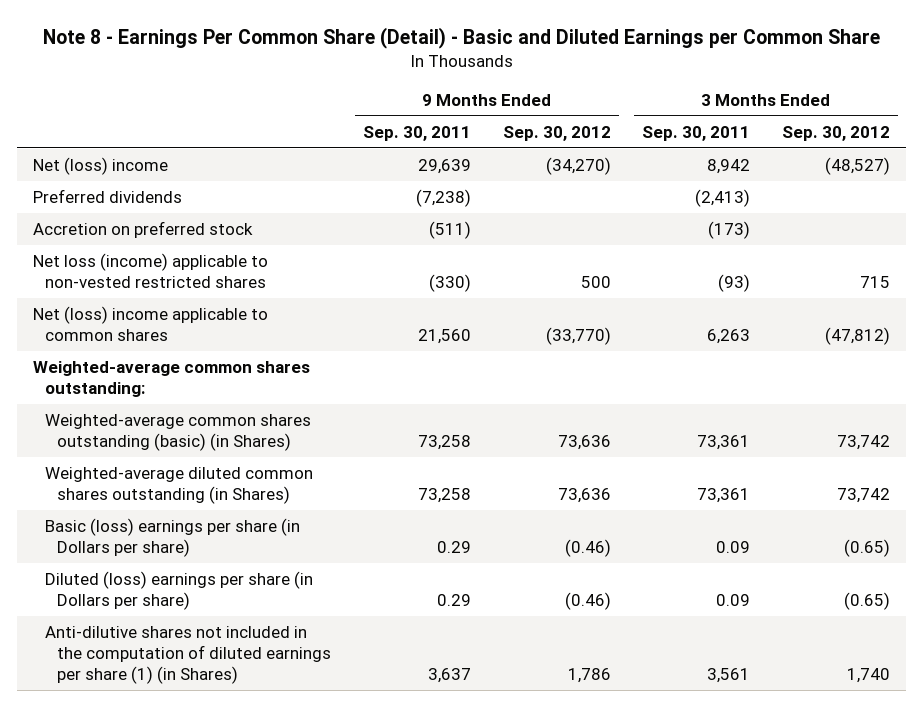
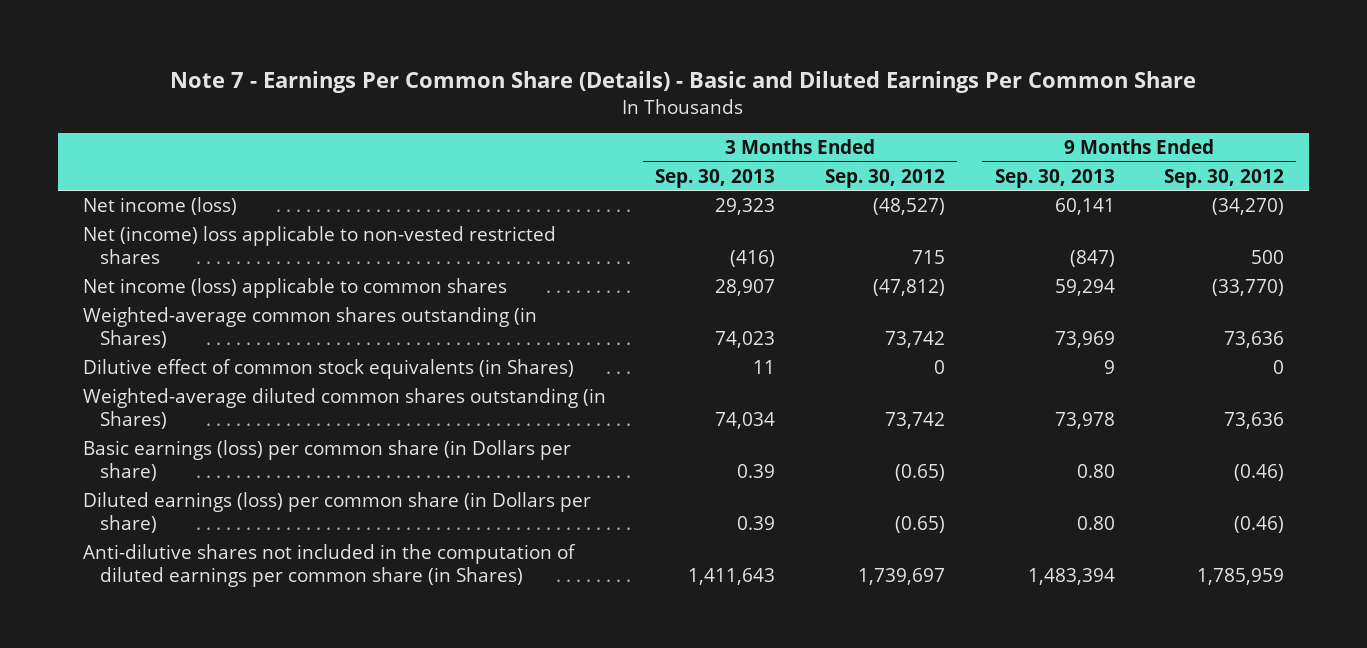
[42,26,880,49] Note 8 - Earnings Per Common Share (Detail) - Basic and Diluted Earnings per Common Share -> [170,70,1197,93] Note 7 - Earnings Per Common Share (Details) - Basic and Diluted Earnings Per Common Share
[362,125,471,141] Sep. 30, 2011 -> none
[642,125,751,141] Sep. 30, 2011 -> none
none -> [655,168,776,188] Sep. 30, 2013
none -> [994,168,1115,188] Sep. 30, 2013
[33,188,183,203] Preferred dividends -> none
[33,220,254,238] Accretion on preferred stock -> none
[33,360,311,398] Weighted-average common shares outstanding: -> none
[33,156,169,175] Net (loss) income -> [82,197,237,216] Net income (loss)
[33,252,269,289] Net loss (income) applicable to non-vested restricted shares -> [82,226,556,265] Net (income) loss applicable to non-vested restricted shares
[33,305,269,342] Net (loss) income applicable to common shares -> [82,278,507,299] Net income (loss) applicable to common shares
[45,413,312,452] Weighted-average common shares outstanding (basic) (in Shares) -> [82,307,537,349] Weighted-average common shares outstanding (in Shares)
none -> [82,359,574,380] Dilutive effect of common stock equivalents (in Shares)
[45,517,301,558] Basic (loss) earnings per share (in Dollars per share) -> [82,440,571,482] Basic earnings (loss) per common share (in Dollars per share)
[45,570,314,611] Diluted (loss) earnings per share (in Dollars per share) -> [82,492,591,534] Diluted earnings (loss) per common share (in Dollars per share)
[45,625,332,685] Anti-dilutive shares not included in the computation of diluted earnings per share (1) (in Shares) -> [82,544,576,588] Anti-dilutive shares not included in the computation of diluted earnings per common share (in Shares)
[567,668,611,684] 1,786 -> [1197,568,1285,586] 1,785,959
[847,668,891,684] 1,740 -> [857,568,945,586] 1,739,697

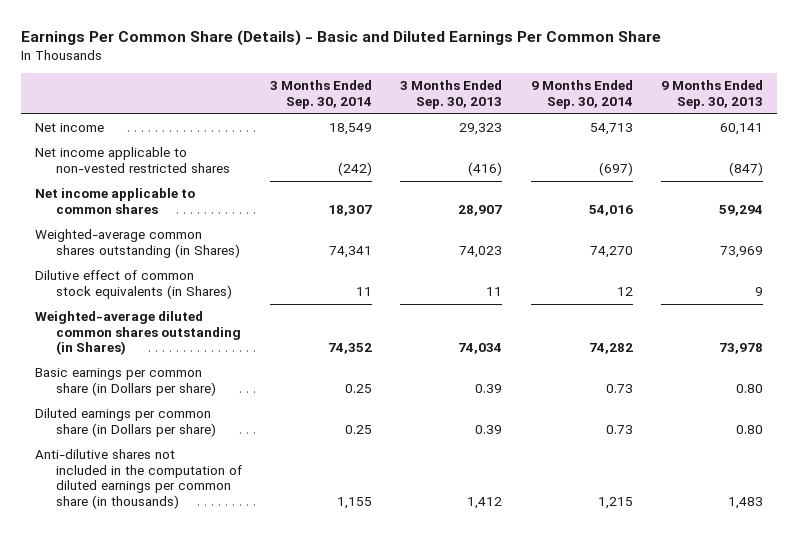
[170,70,1197,93] Note 7 - Earnings Per Common Share (Details) - Basic and Diluted Earnings Per Common Share -> [21,29,662,46] Earnings Per Common Share (Details) - Basic and Diluted Earnings Per Common Share
[824,168,945,188] Sep. 30, 2012 -> none
[1164,168,1285,188] Sep. 30, 2012 -> none
none -> [269,80,372,109] 3 Months Ended Sep. 30, 2014
none -> [530,80,633,109] 9 Months Ended Sep. 30, 2014
[82,197,237,216] Net income (loss) -> [35,123,105,133] Net income
[82,226,556,265] Net (income) loss applicable to non-vested restricted shares -> [35,147,230,173] Net income applicable to non-vested restricted shares
[82,278,507,299] Net income (loss) applicable to common shares -> [35,188,196,214] Net income applicable to common shares
[82,440,571,482] Basic earnings (loss) per common share (in Dollars per share) -> [35,368,216,396] Basic earnings per common share (in Dollars per share)
[82,492,591,534] Diluted earnings (loss) per common share (in Dollars per share) -> [35,408,216,437] Diluted earnings per common share (in Dollars per share)
[82,544,576,588] Anti-dilutive shares not included in the computation of diluted earnings per common share (in Shares) -> [35,449,242,509] Anti-dilutive shares not included in the computation of diluted earnings per common share (in thousands)
[688,568,776,586] 1,411,643 -> [467,496,503,509] 1,412
[1027,568,1115,586] 1,483,394 -> [727,496,763,509] 1,483

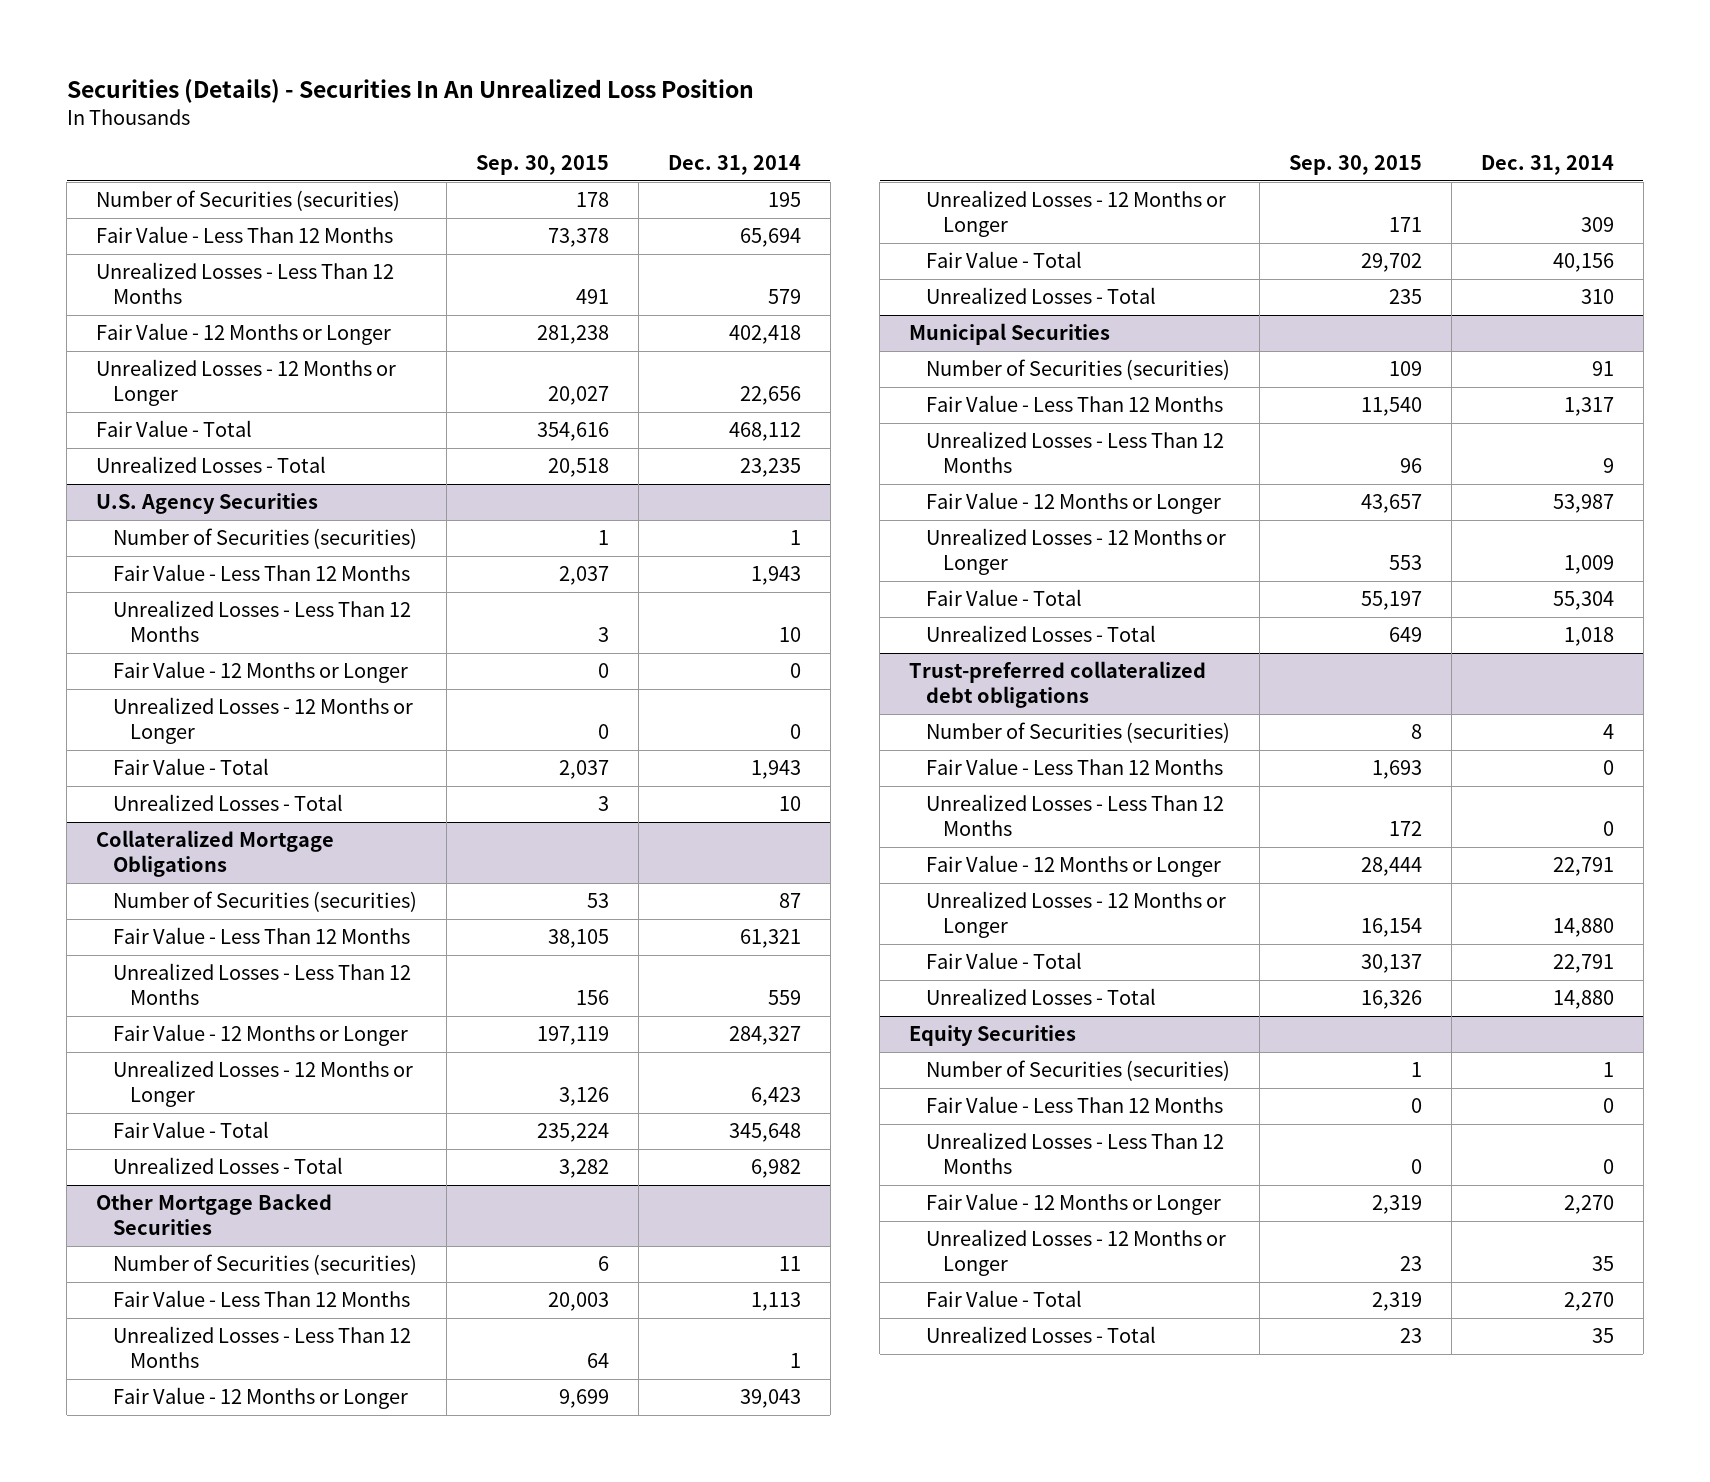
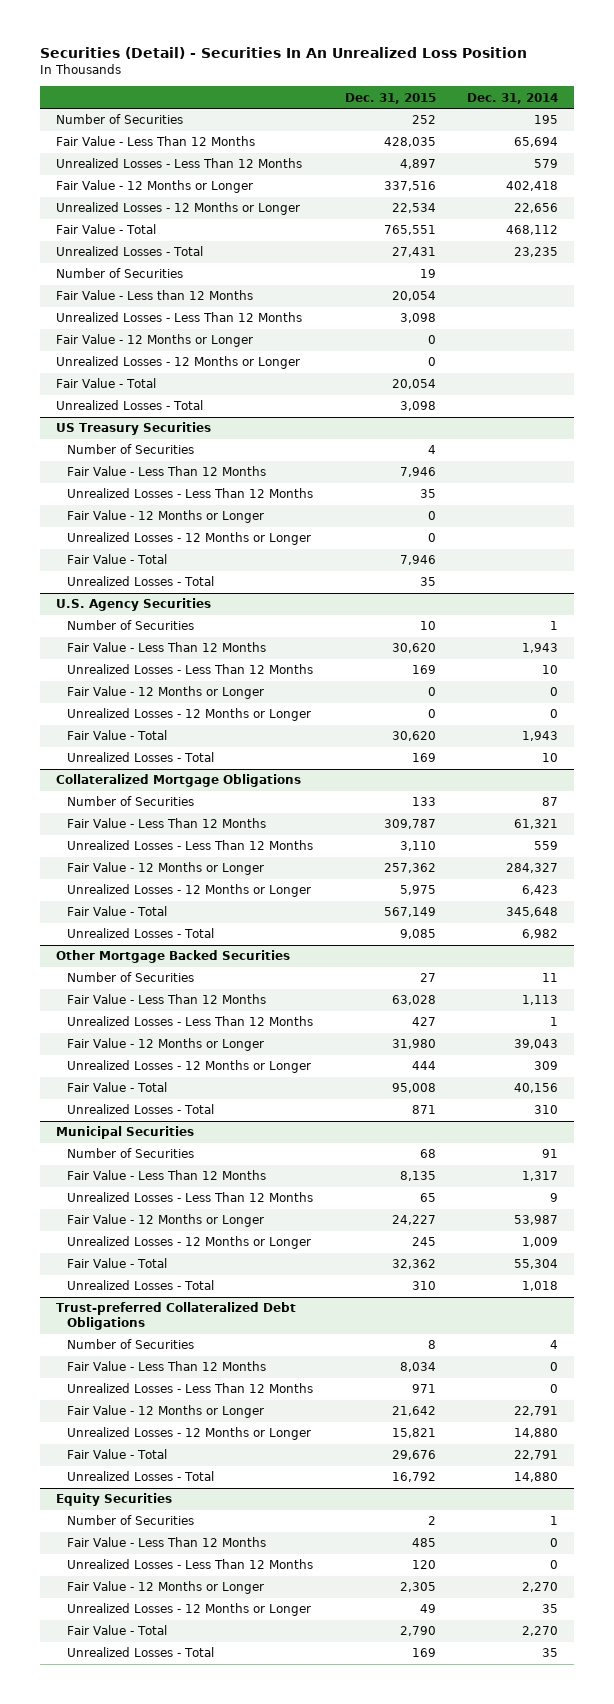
[66,78,754,103] Securities (Details) - Securities In An Unrealized Loss Position -> [39,47,527,60] Securities (Detail) - Securities In An Unrealized Loss Position
[476,154,610,175] Sep. 30, 2015 -> none
none -> [344,92,436,104] Dec. 31, 2015
[96,190,401,212] Number of Securities (securities) -> [55,114,183,125] Number of Securities
none -> [55,268,183,279] Number of Securities
none -> [55,290,253,301] Fair Value - Less than 12 Months
none -> [55,312,302,323] Unrealized Losses - Less Than 12 Months
none -> [55,334,253,348] Fair Value - 12 Months or Longer
none -> [55,356,300,370] Unrealized Losses - 12 Months or Longer
none -> [55,378,156,389] Fair Value - Total
none -> [55,400,203,411] Unrealized Losses - Total
none -> [55,422,211,436] US Treasury Securities
none -> [67,444,195,455] Number of Securities
none -> [67,466,267,477] Fair Value - Less Than 12 Months
none -> [67,488,314,499] Unrealized Losses - Less Than 12 Months
none -> [67,510,265,524] Fair Value - 12 Months or Longer
none -> [67,532,312,546] Unrealized Losses - 12 Months or Longer
none -> [67,554,168,565] Fair Value - Total
none -> [67,576,215,587] Unrealized Losses - Total
[113,528,418,550] Number of Securities (securities) -> [67,620,195,631] Number of Securities
[113,891,418,913] Number of Securities (securities) -> [67,796,195,807] Number of Securities
[113,1254,418,1276] Number of Securities (securities) -> [67,972,195,983] Number of Securities
[926,359,1231,381] Number of Securities (securities) -> [67,1148,195,1159] Number of Securities
[909,661,1207,709] Trust-preferred collateralized debt obligations -> [55,1302,296,1331] Trust-preferred Collateralized Debt Obligations
[926,722,1231,744] Number of Securities (securities) -> [67,1339,195,1350] Number of Securities
[926,1060,1231,1082] Number of Securities (securities) -> [67,1515,195,1526] Number of Securities

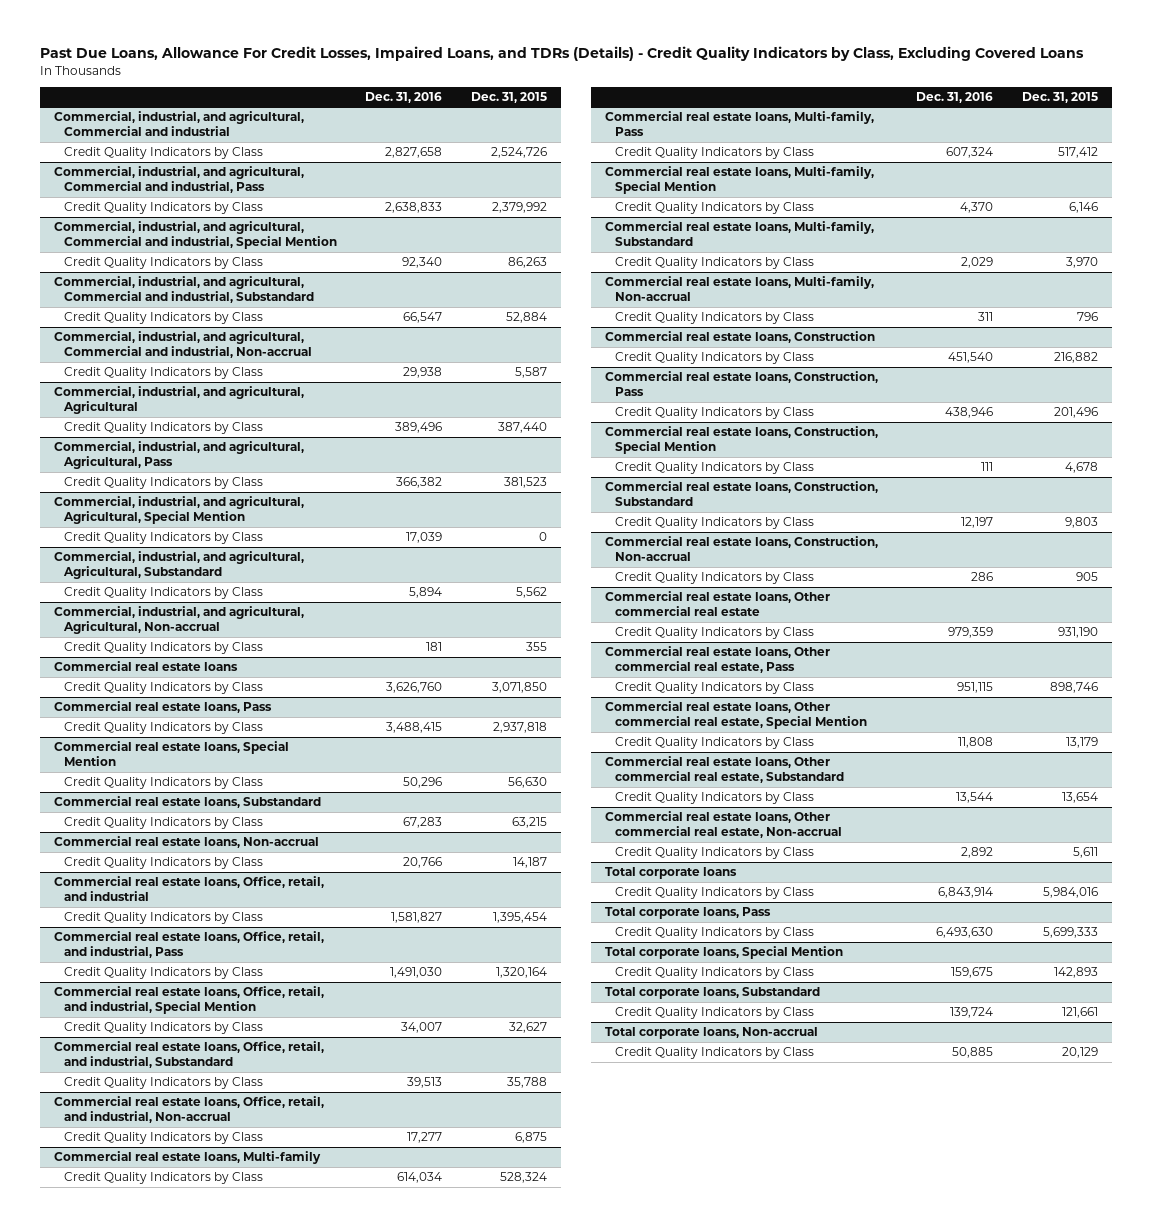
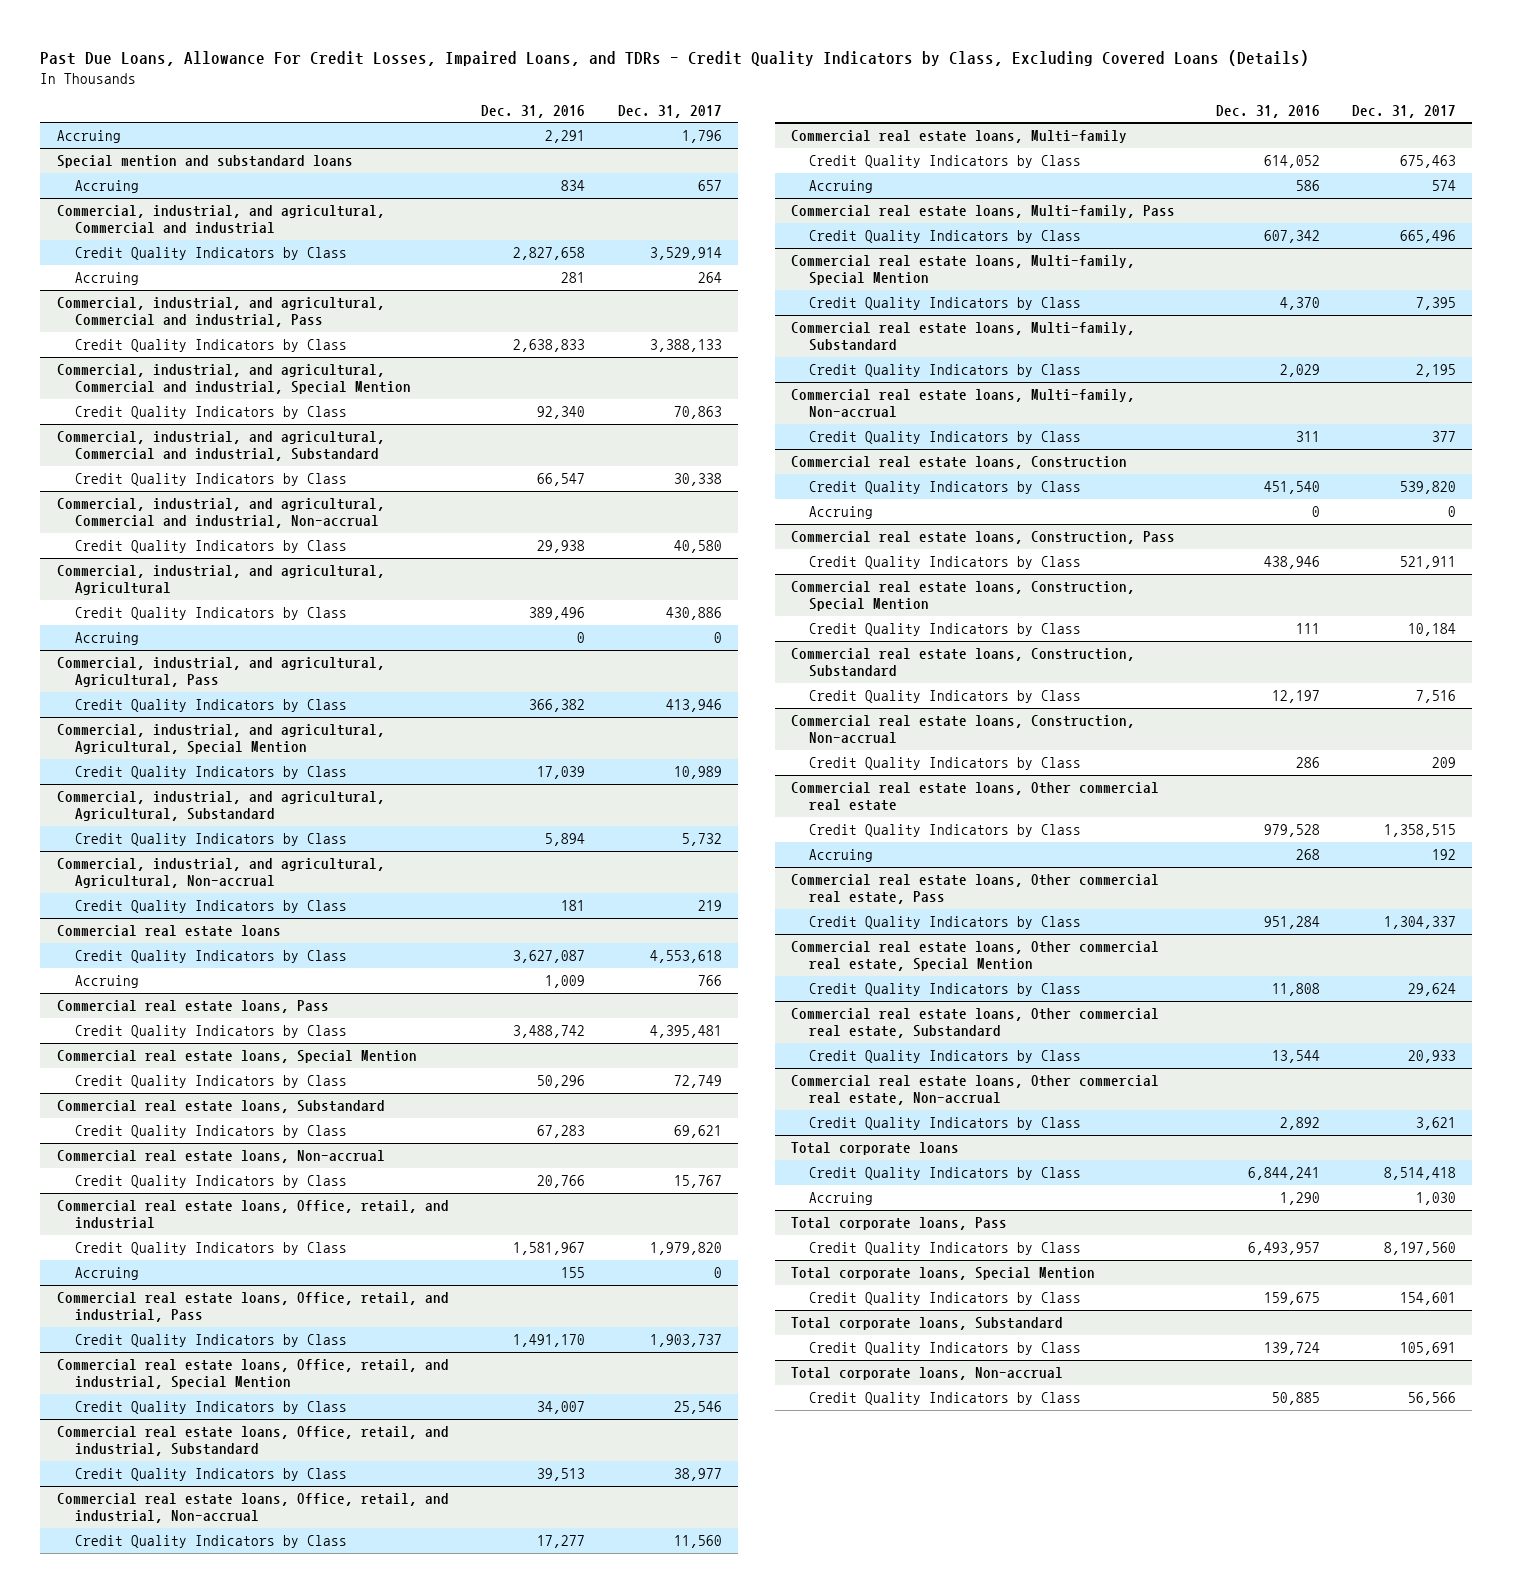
[39,46,1084,62] Past Due Loans, Allowance For Credit Losses, Impaired Loans, and TDRs (Details) - Credit Quality Indicators by Class, Excluding Covered Loans -> [40,50,1310,67] Past Due Loans, Allowance For Credit Losses, Impaired Loans, and TDRs - Credit Quality Indicators by Class, Excluding Covered Loans (Details)
[470,91,547,103] Dec. 31, 2015 -> none
none -> [617,104,722,118] Dec. 31, 2017
none -> [56,129,121,143] Accruing
none -> [56,154,353,168] Special mention and substandard loans
none -> [74,179,139,193] Accruing
none -> [74,271,139,285] Accruing
none -> [74,631,139,645] Accruing
[386,682,443,694] 3,626,760 -> [513,949,586,963] 3,627,087
none -> [74,974,139,988] Accruing
[386,722,443,734] 3,488,415 -> [513,1024,586,1038] 3,488,742
[391,912,443,924] 1,581,827 -> [513,1241,586,1255] 1,581,967
none -> [74,1266,139,1280] Accruing
[390,967,443,979] 1,491,030 -> [513,1333,586,1347] 1,491,170
[397,1172,443,1184] 614,034 -> [1263,154,1320,168] 614,052
none -> [809,179,874,193] Accruing
[946,147,994,159] 607,324 -> [1263,229,1320,243] 607,342
none -> [809,505,874,519] Accruing
[948,627,994,639] 979,359 -> [1263,823,1320,837] 979,528
none -> [809,848,874,862] Accruing
[957,682,994,694] 951,115 -> [1263,915,1320,929] 951,284
[938,887,994,899] 6,843,914 -> [1247,1166,1320,1180] 6,844,241
none -> [809,1191,874,1205] Accruing
[936,927,994,939] 6,493,630 -> [1247,1241,1320,1255] 6,493,957

